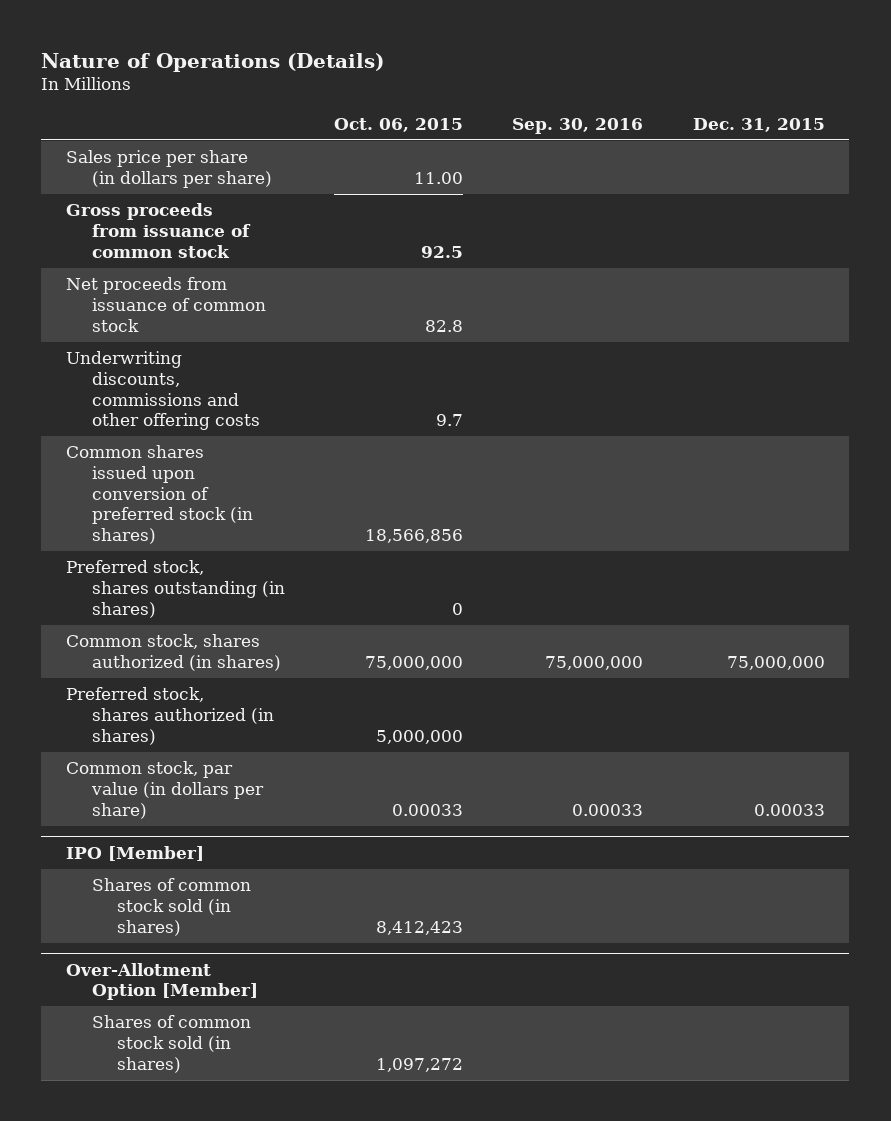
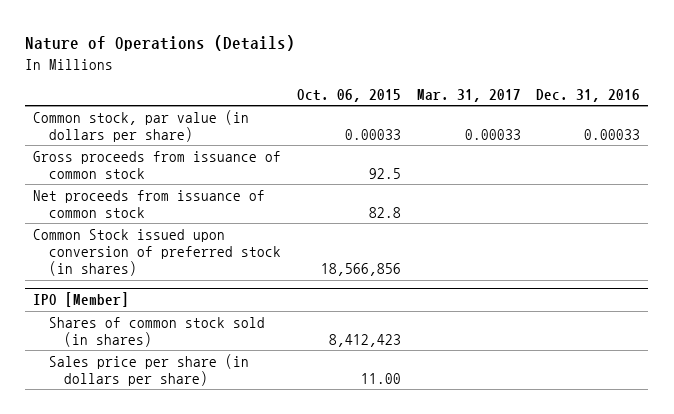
[512,117,644,134] Sep. 30, 2016 -> none
[692,117,825,132] Dec. 31, 2015 -> none
none -> [416,89,521,103] Mar. 31, 2017
none -> [536,89,641,103] Dec. 31, 2016
[66,150,272,189] Sales price per share (in dollars per share) -> none
[66,761,264,819] Common stock, par value (in dollars per share) -> [33,109,250,143] Common stock, par value (in dollars per share)
[66,351,260,431] Underwriting discounts, commissions and other offering costs -> none
[66,560,285,618] Preferred stock, shares outstanding (in shares) -> none
[66,634,281,672] Common stock, shares authorized (in shares) -> none
[66,687,274,745] Preferred stock, shares authorized (in shares) -> none
[66,445,253,544] Common shares issued upon conversion of preferred stock (in shares) -> [33,228,281,277] Common Stock issued upon conversion of preferred stock (in shares)
[66,962,258,1001] Over-Allotment Option [Member] -> none
[91,1015,251,1073] Shares of common stock sold (in shares) -> none
none -> [48,353,249,387] Sales price per share (in dollars per share)

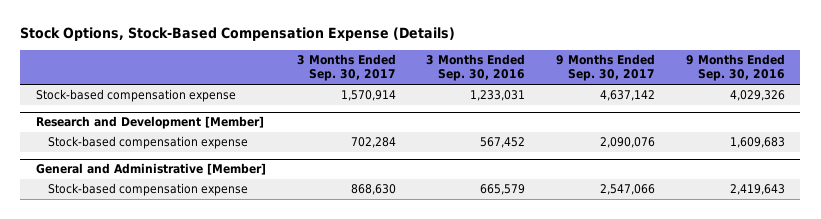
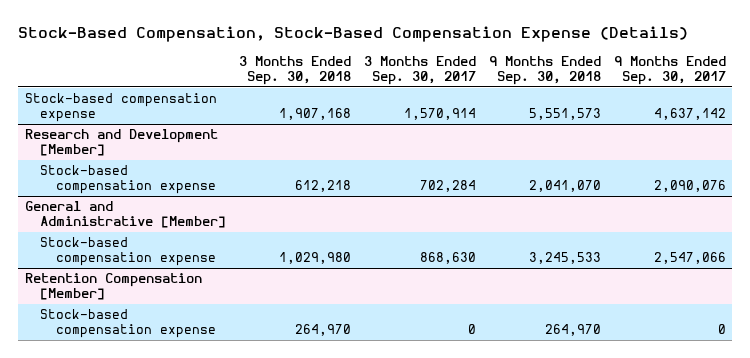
[20,27,456,42] Stock Options, Stock-Based Compensation Expense (Details) -> [18,26,689,43] Stock-Based Compensation, Stock-Based Compensation Expense (Details)
[426,54,526,82] 3 Months Ended Sep. 30, 2016 -> none
[686,54,786,82] 9 Months Ended Sep. 30, 2016 -> none
none -> [239,56,352,86] 3 Months Ended Sep. 30, 2018
none -> [488,56,601,86] 9 Months Ended Sep. 30, 2018
none -> [24,273,202,301] Retention Compensation [Member]
none -> [40,309,216,339] Stock-based compensation expense

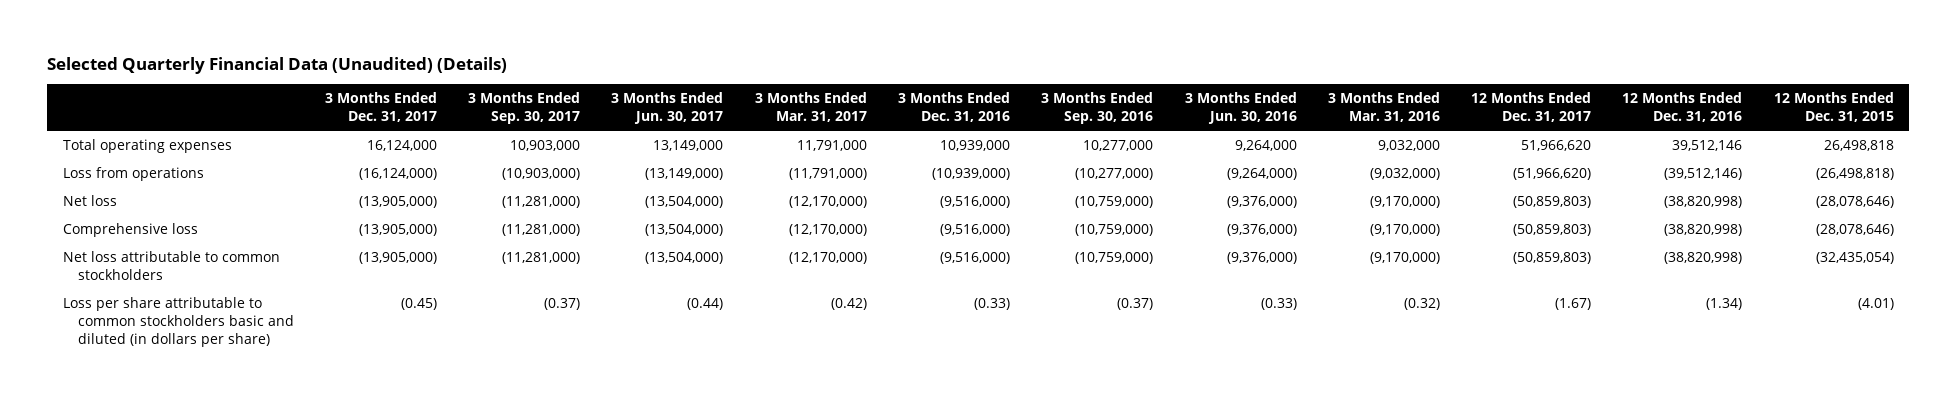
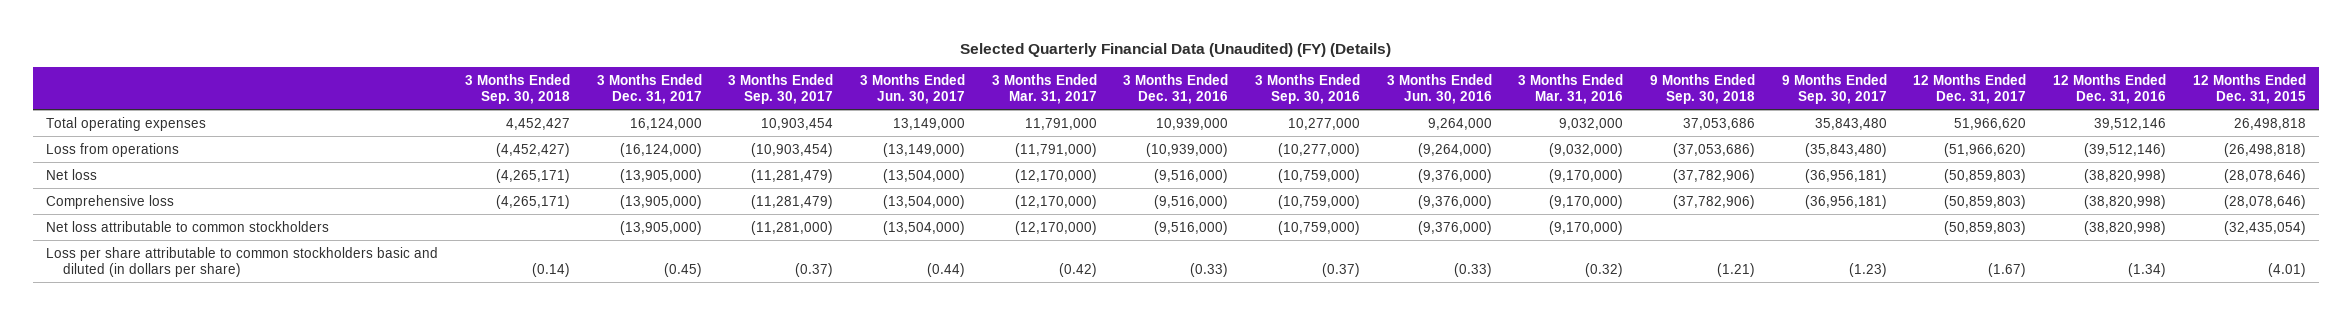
[47,56,508,74] Selected Quarterly Financial Data (Unaudited) (Details) -> [959,42,1391,57] Selected Quarterly Financial Data (Unaudited) (FY) (Details)
none -> [464,73,570,105] 3 Months Ended Sep. 30, 2018
none -> [1649,73,1755,105] 9 Months Ended Sep. 30, 2018
none -> [1781,73,1887,105] 9 Months Ended Sep. 30, 2017
[510,140,581,152] 10,903,000 -> [761,117,834,130] 10,903,454
[502,168,581,181] (10,903,000) -> [751,142,834,157] (10,903,454)
[502,196,581,209] (11,281,000) -> [751,168,834,183] (11,281,479)
[502,224,581,237] (11,281,000) -> [751,194,834,209] (11,281,479)

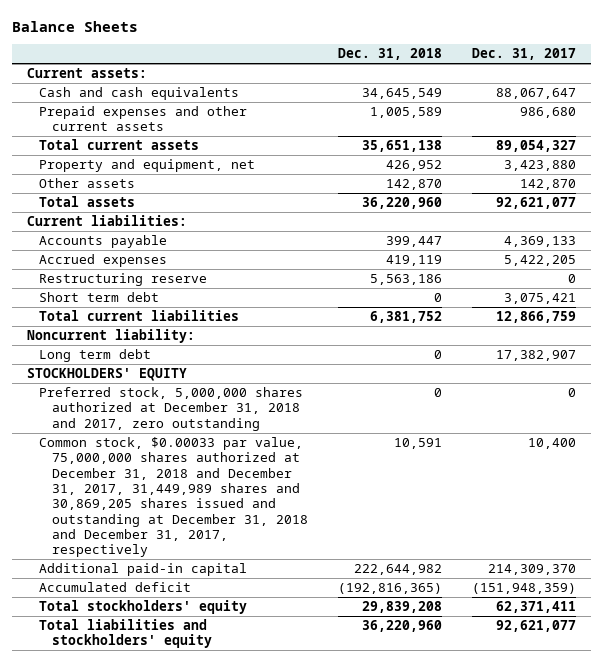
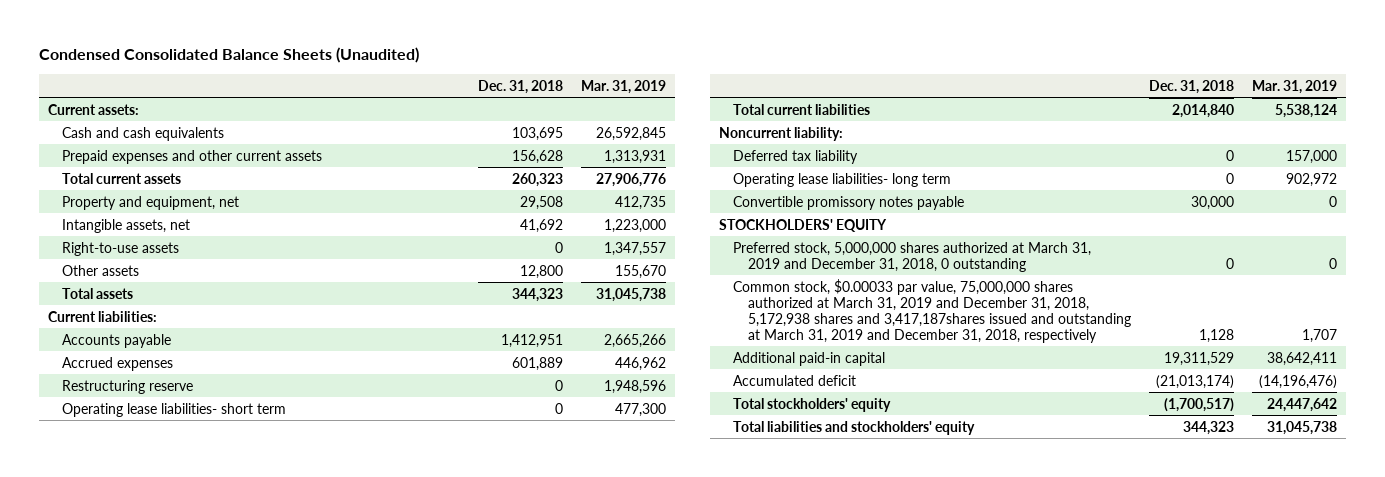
[11,20,138,32] Balance Sheets -> [38,47,419,64] Condensed Consolidated Balance Sheets (Unaudited)
[472,48,577,61] Dec. 31, 2017 -> none
none -> [581,79,667,94] Mar. 31, 2019
[361,88,442,100] 34,645,549 -> [512,126,564,141] 103,695
[369,107,442,119] 1,005,589 -> [512,149,564,164] 156,628
[361,140,442,153] 35,651,138 -> [512,172,564,187] 260,323
[385,160,442,172] 426,952 -> [520,195,564,210] 29,508
none -> [62,218,191,233] Intangible assets, net
none -> [62,241,180,256] Right-to-use assets
[385,179,442,191] 142,870 -> [520,264,564,279] 12,800
[361,197,442,210] 36,220,960 -> [512,287,564,302] 344,323
[39,292,160,303] Short term debt -> none
[385,236,442,248] 399,447 -> [501,333,564,348] 1,412,951
[385,255,442,267] 419,119 -> [512,356,564,371] 601,889
[369,274,442,286] 5,563,186 -> [555,379,564,391] 0
none -> [62,402,287,417] Operating lease liabilities- short term
[369,311,442,324] 6,381,752 -> [1172,103,1235,118] 2,014,840
[39,349,152,363] Long term debt -> none
none -> [733,149,859,164] Deferred tax liability
none -> [733,172,952,187] Operating lease liabilities- long term
none -> [733,195,965,210] Convertible promissory notes payable
[39,387,304,431] Preferred stock, 5,000,000 shares authorized at December 31, 2018 and 2017, zero outstanding -> [733,241,1092,272] Preferred stock, 5,000,000 shares authorized at March 31, 2019 and December 31, 2018, 0 outstanding
[39,437,308,558] Common stock, $0.00033 par value, 75,000,000 shares authorized at December 31, 2018 and December 31, 2017, 31,449,989 shares and 30,869,205 shares issued and outstanding at December 31, 2018 and December 31, 2017, respectively -> [733,278,1132,343] Common stock, $0.00033 par value, 75,000,000 shares authorized at March 31, 2019 and December 31, 2018, 5,172,938 shares and 3,417,187shares issued and outstanding at March 31, 2019 and December 31, 2018, respectively
[393,438,442,450] 10,591 -> [1199,328,1235,343] 1,128
[353,564,442,576] 222,644,982 -> [1164,351,1235,366] 19,311,529
[337,583,442,595] (192,816,365) -> [1156,374,1235,389] (21,013,174)
[361,601,442,614] 29,839,208 -> [1164,397,1235,412] (1,700,517)
[361,620,442,633] 36,220,960 -> [1183,420,1235,435] 344,323

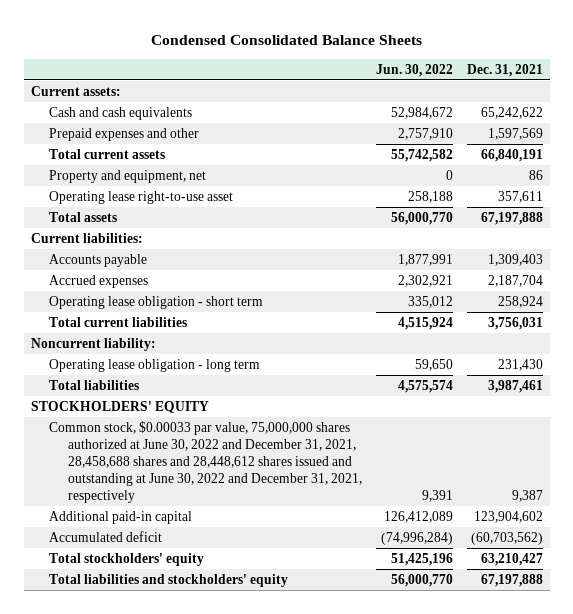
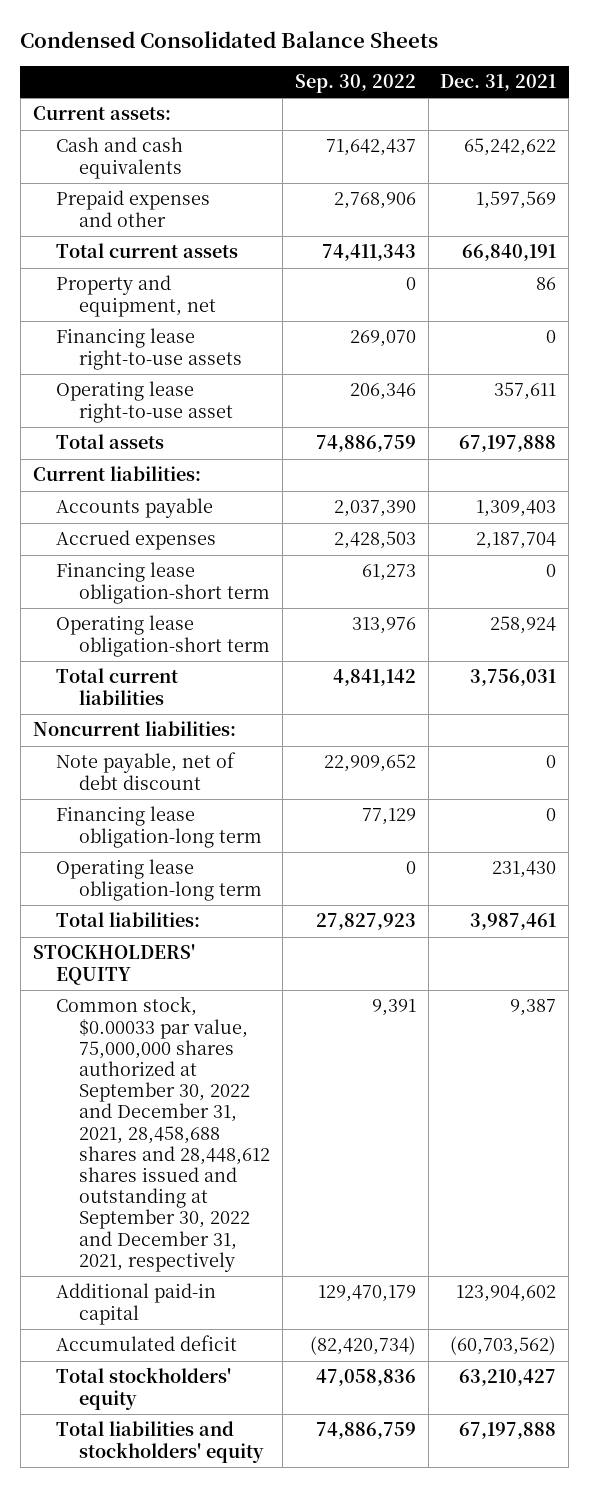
[375,63,453,77] Jun. 30, 2022 -> none
none -> [294,74,416,94] Sep. 30, 2022
none -> [55,328,243,370] Financing lease right-to-use assets
none -> [55,562,271,604] Financing lease obligation-short term
[49,296,264,310] Operating lease obligation - short term -> [55,615,271,657] Operating lease obligation-short term
[30,338,156,352] Noncurrent liability: -> [32,721,236,737] Noncurrent liabilities:
none -> [55,752,236,790] Note payable, net of debt discount
none -> [55,806,263,848] Financing lease obligation-long term
[49,359,261,373] Operating lease obligation - long term -> [55,859,263,901] Operating lease obligation-long term
[49,380,140,391] Total liabilities -> [55,912,200,928] Total liabilities:
[49,421,362,503] Common stock, $0.00033 par value, 75,000,000 shares authorized at June 30, 2022 and December 31, 2021, 28,458,688 shares and 28,448,612 shares issued and outstanding at June 30, 2022 and December 31, 2021, respectively -> [55,996,271,1272] Common stock, $0.00033 par value, 75,000,000 shares authorized at September 30, 2022 and December 31, 2021, 28,458,688 shares and 28,448,612 shares issued and outstanding at September 30, 2022 and December 31, 2021, respectively

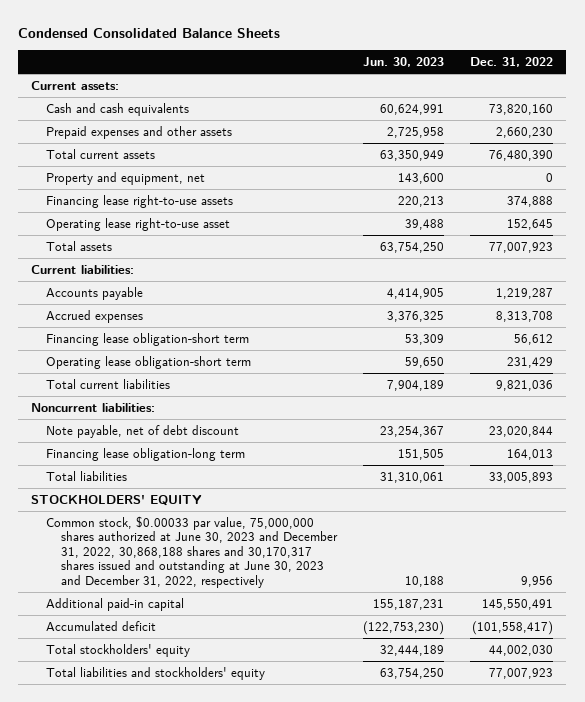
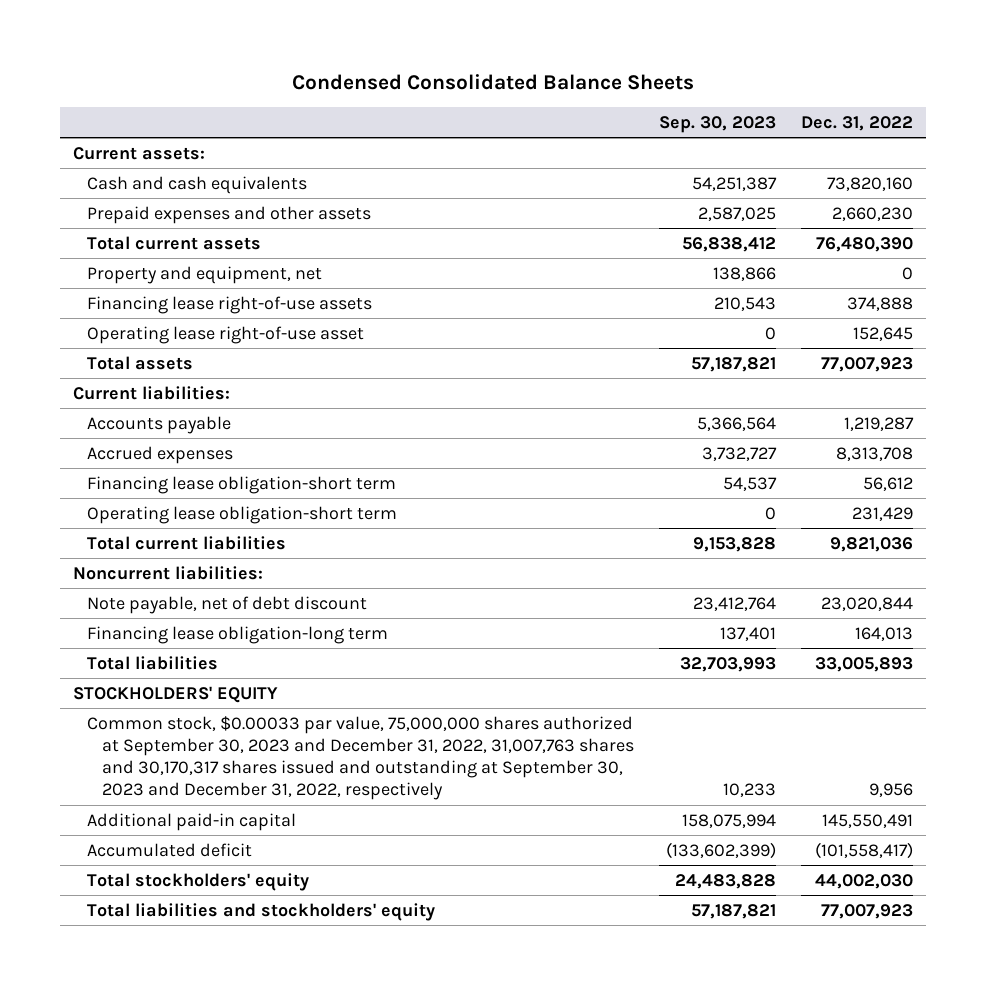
[363,56,445,67] Jun. 30, 2023 -> none
none -> [658,115,776,133] Sep. 30, 2023
[46,194,234,208] Financing lease right-to-use assets -> [87,295,373,314] Financing lease right-of-use assets
[46,217,231,231] Operating lease right-to-use asset -> [87,325,365,344] Operating lease right-of-use asset
[46,515,339,588] Common stock, $0.00033 par value, 75,000,000 shares authorized at June 30, 2023 and December 31, 2022, 30,868,188 shares and 30,170,317 shares issued and outstanding at June 30, 2023 and December 31, 2022, respectively -> [87,715,634,801] Common stock, $0.00033 par value, 75,000,000 shares authorized at September 30, 2023 and December 31, 2022, 31,007,763 shares and 30,170,317 shares issued and outstanding at September 30, 2023 and December 31, 2022, respectively

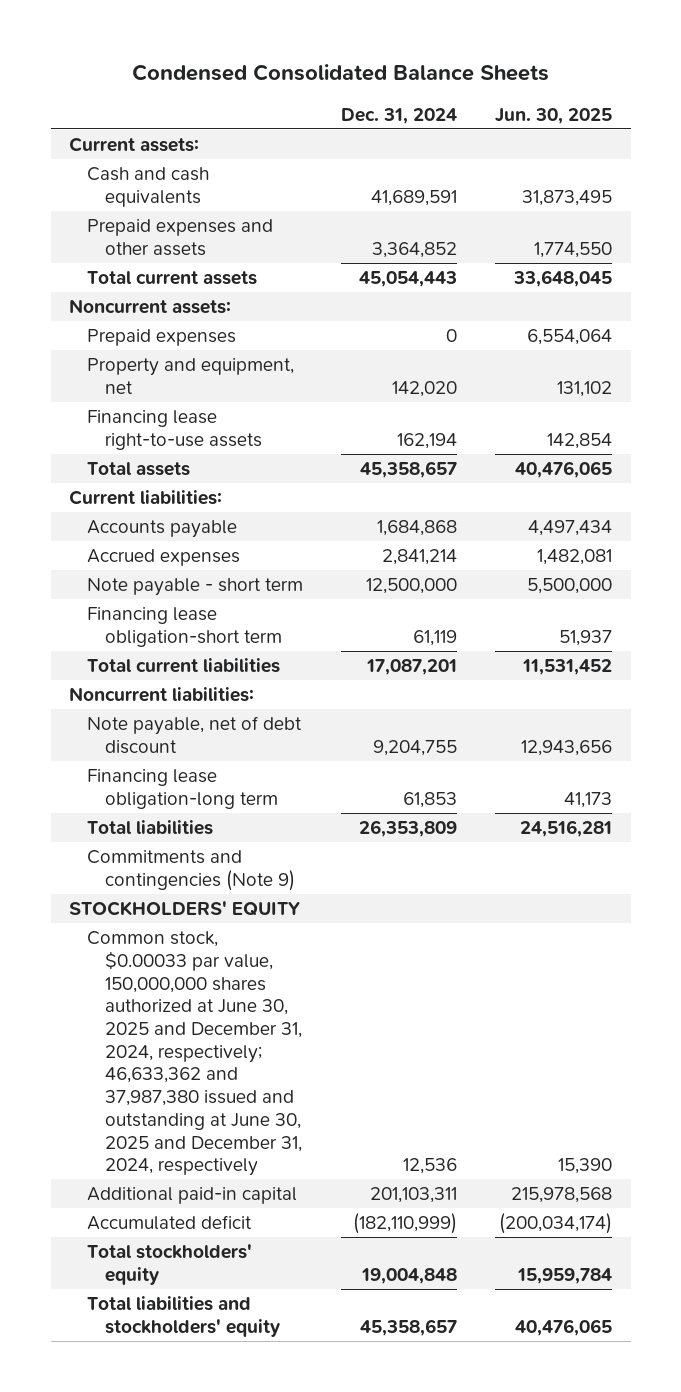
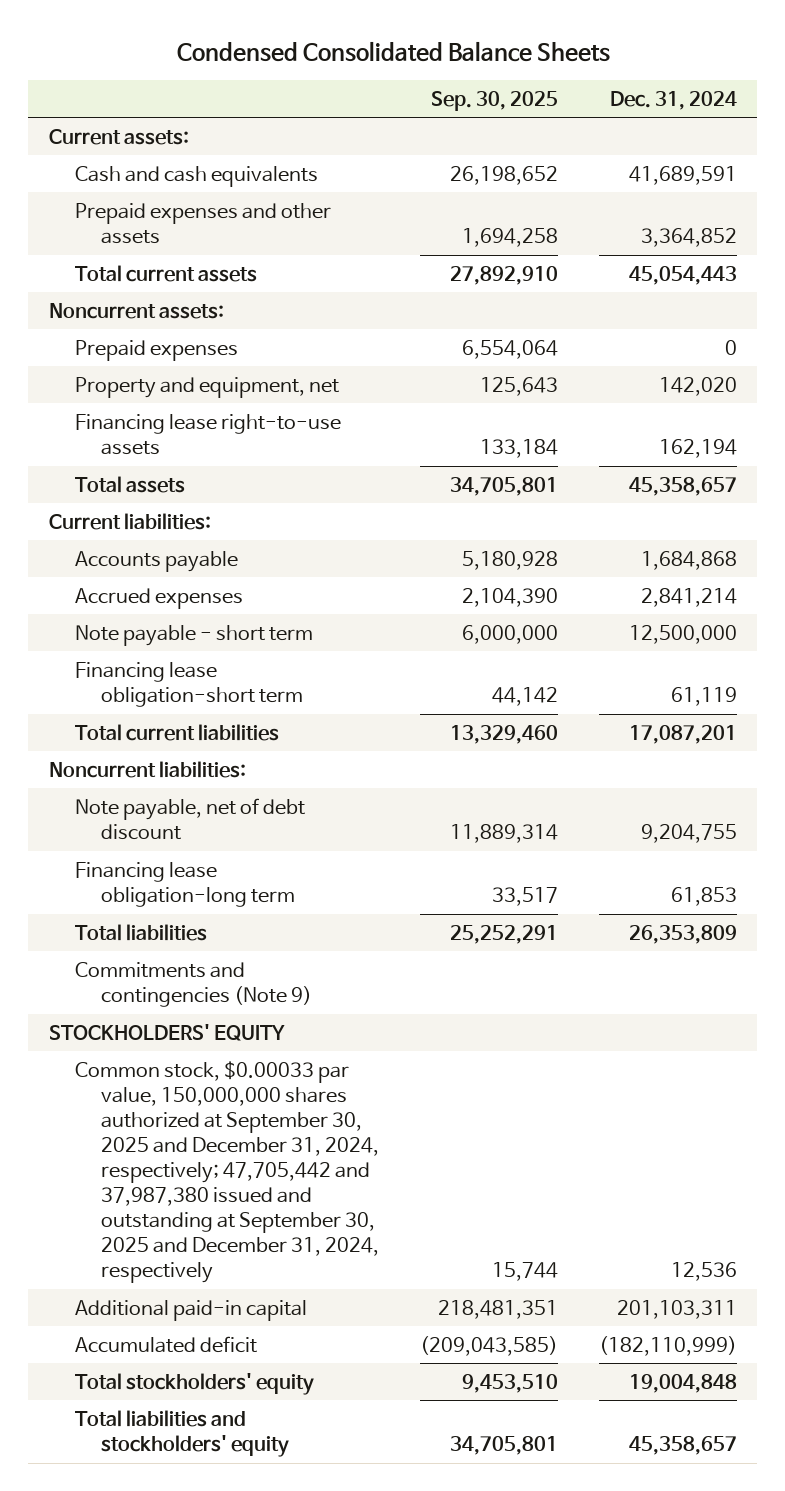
[494,107,612,124] Jun. 30, 2025 -> none
none -> [430,90,558,111] Sep. 30, 2025
[87,931,302,1177] Common stock, $0.00033 par value, 150,000,000 shares authorized at June 30, 2025 and December 31, 2024, respectively; 46,633,362 and 37,987,380 issued and outstanding at June 30, 2025 and December 31, 2024, respectively -> [75,1060,380,1284] Common stock, $0.00033 par value, 150,000,000 shares authorized at September 30, 2025 and December 31, 2024, respectively; 47,705,442 and 37,987,380 issued and outstanding at September 30, 2025 and December 31, 2024, respectively

